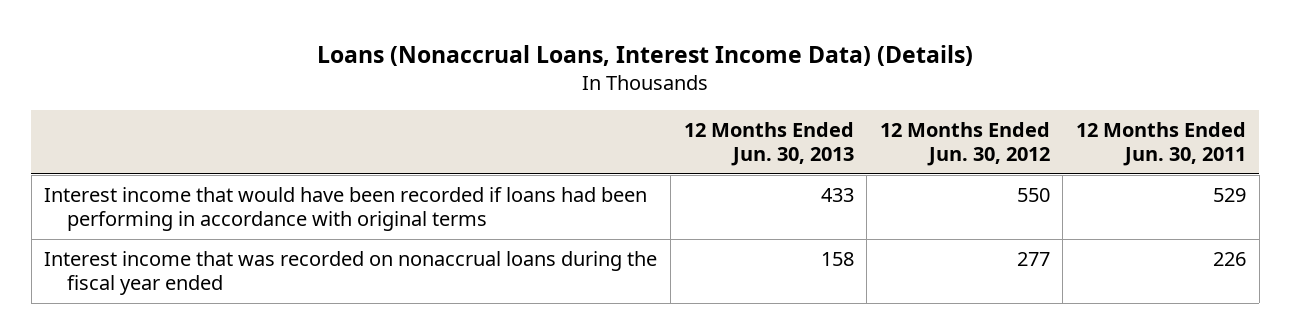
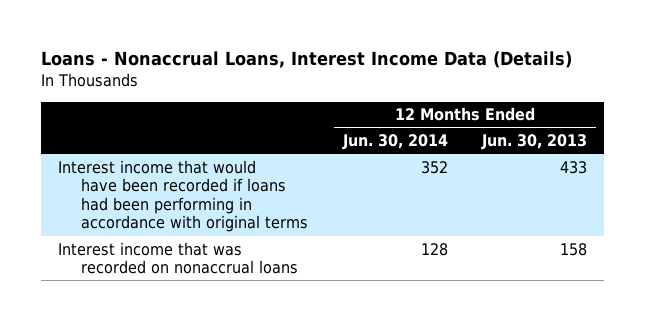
[317,44,974,66] Loans (Nonaccrual Loans, Interest Income Data) (Details) -> [41,51,573,69] Loans - Nonaccrual Loans, Interest Income Data (Details)
[879,122,1050,167] 12 Months Ended Jun. 30, 2012 -> none
[1076,122,1247,167] 12 Months Ended Jun. 30, 2011 -> none
none -> [341,134,448,151] Jun. 30, 2014
[44,251,658,296] Interest income that was recorded on nonaccrual loans during the fiscal year ended -> [58,241,299,275] Interest income that was recorded on nonaccrual loans

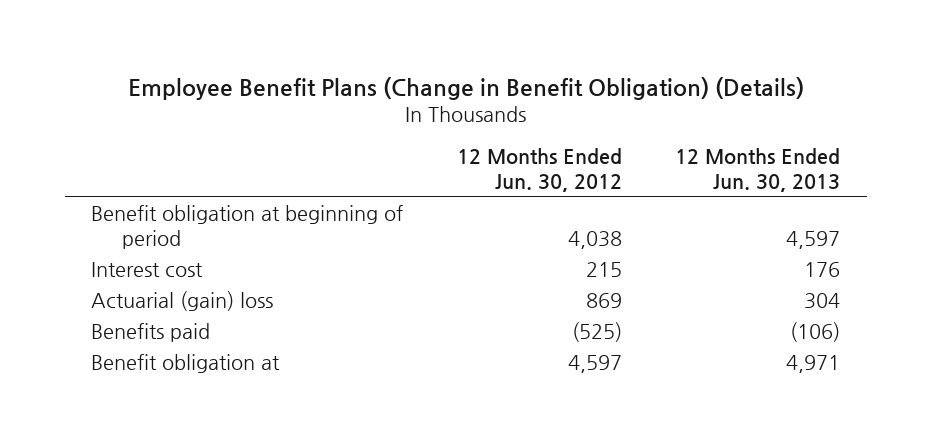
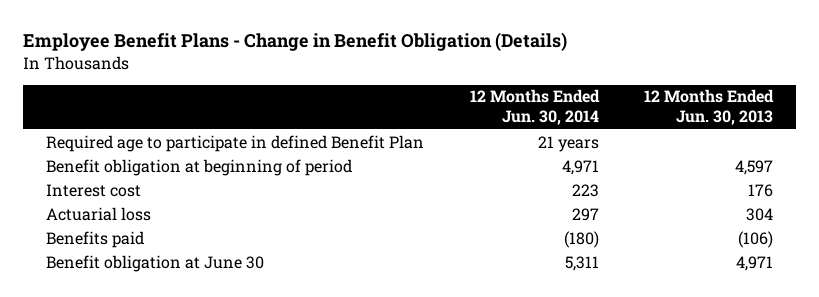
[127,77,804,101] Employee Benefit Plans (Change in Benefit Obligation) (Details) -> [22,32,567,52] Employee Benefit Plans - Change in Benefit Obligation (Details)
[456,148,622,193] 12 Months Ended Jun. 30, 2012 -> none
none -> [469,89,600,126] 12 Months Ended Jun. 30, 2014
none -> [45,134,424,152] Required age to participate in defined Benefit Plan
[91,291,274,312] Actuarial (gain) loss -> [45,206,151,221] Actuarial loss
[91,354,281,374] Benefit obligation at -> [45,254,264,272] Benefit obligation at June 30

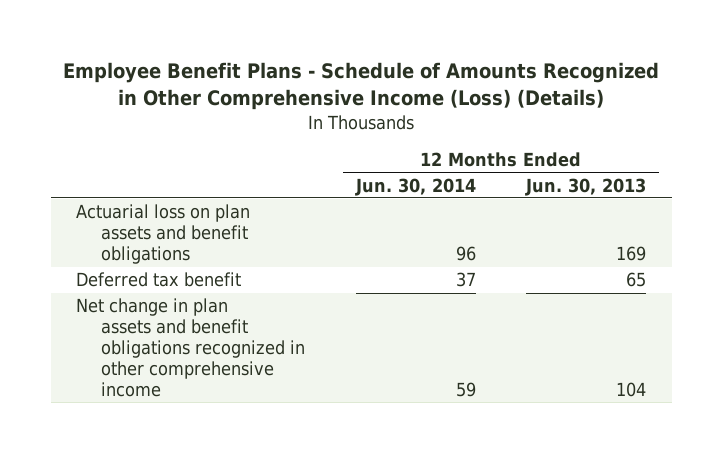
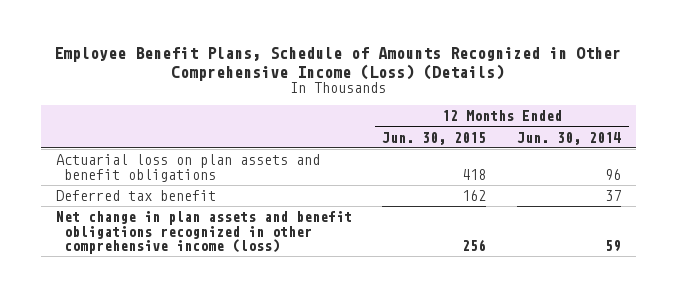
[63,62,660,111] Employee Benefit Plans - Schedule of Amounts Recognized in Other Comprehensive Income (Loss) (Details) -> [54,47,622,81] Employee Benefit Plans, Schedule of Amounts Recognized in Other Comprehensive Income (Loss) (Details)
[525,177,647,196] Jun. 30, 2013 -> none
none -> [382,131,487,145] Jun. 30, 2015
[76,298,306,398] Net change in plan assets and benefit obligations recognized in other comprehensive income -> [56,211,353,254] Net change in plan assets and benefit obligations recognized in other comprehensive income (loss)

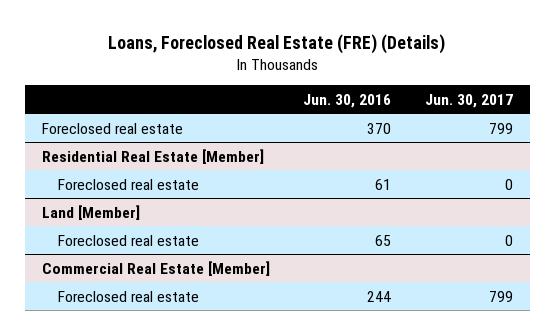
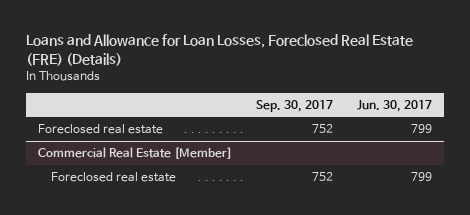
[108,34,446,55] Loans, Foreclosed Real Estate (FRE) (Details) -> [25,33,413,66] Loans and Allowance for Loan Losses, Foreclosed Real Estate (FRE) (Details)
[303,93,392,108] Jun. 30, 2016 -> none
none -> [256,99,334,112] Sep. 30, 2017
[41,148,264,164] Residential Real Estate [Member] -> none
[58,178,200,190] Foreclosed real estate -> none
[41,204,140,220] Land [Member] -> none
[58,234,200,246] Foreclosed real estate -> none

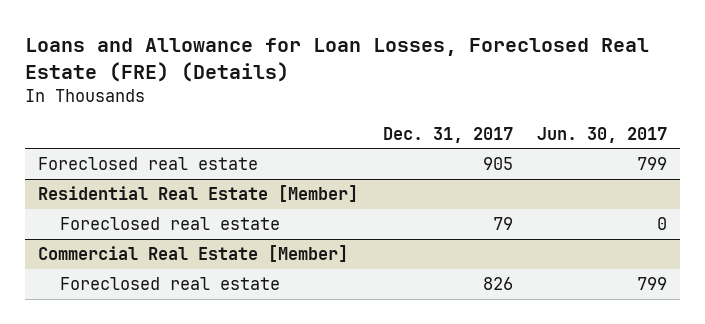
[256,99,334,112] Sep. 30, 2017 -> none
none -> [382,126,513,143] Dec. 31, 2017
none -> [37,185,358,203] Residential Real Estate [Member]
none -> [59,217,280,231] Foreclosed real estate

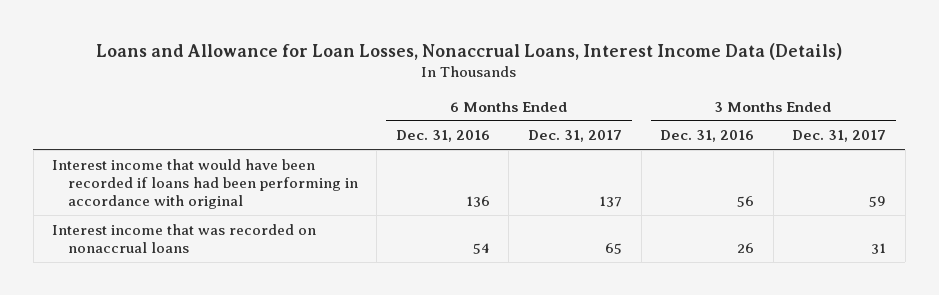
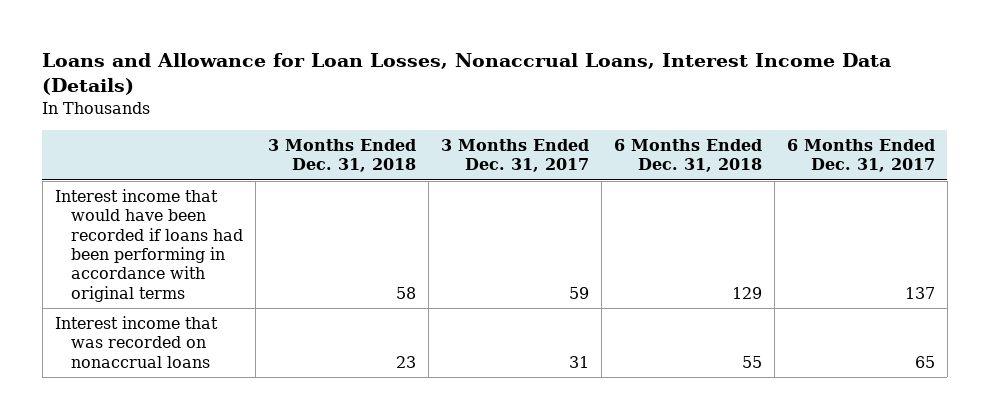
[395,130,490,143] Dec. 31, 2016 -> none
[660,130,755,143] Dec. 31, 2016 -> none
none -> [267,138,416,173] 3 Months Ended Dec. 31, 2018
none -> [613,138,762,173] 6 Months Ended Dec. 31, 2018
[52,158,358,210] Interest income that would have been recorded if loans had been performing in accordance with original -> [54,189,243,302] Interest income that would have been recorded if loans had been performing in accordance with original terms

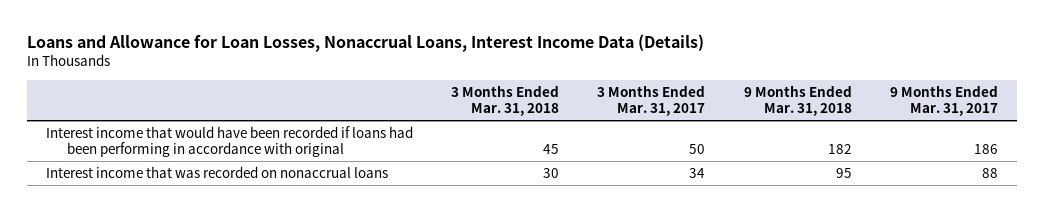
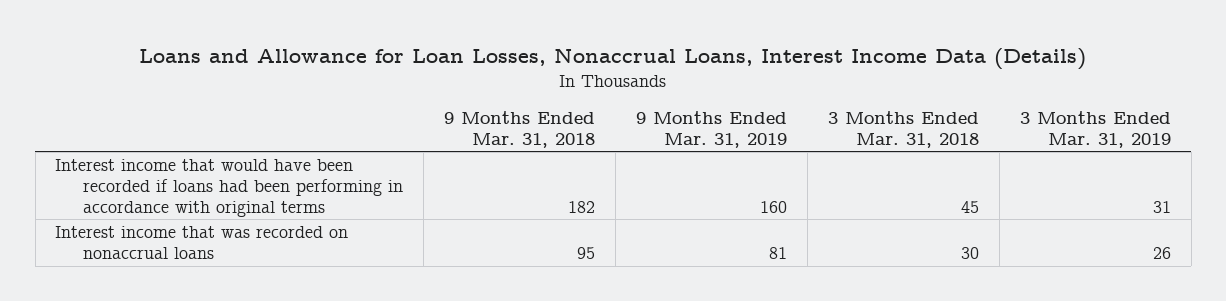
[597,84,706,117] 3 Months Ended Mar. 31, 2017 -> none
[890,84,999,117] 9 Months Ended Mar. 31, 2017 -> none
none -> [635,110,787,148] 9 Months Ended Mar. 31, 2019
none -> [1019,110,1171,148] 3 Months Ended Mar. 31, 2019
[45,126,413,158] Interest income that would have been recorded if loans had been performing in accordance with original -> [55,159,404,217] Interest income that would have been recorded if loans had been performing in accordance with original terms

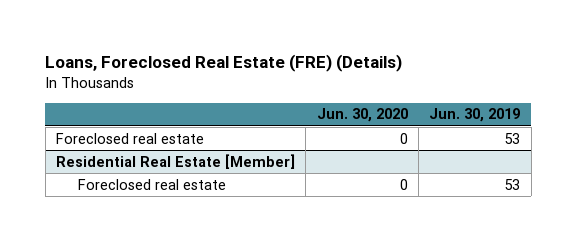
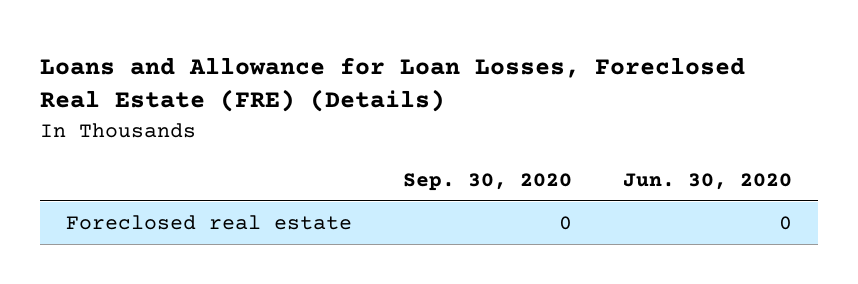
[45,53,403,72] Loans, Foreclosed Real Estate (FRE) (Details) -> [40,56,746,113] Loans and Allowance for Loan Losses, Foreclosed Real Estate (FRE) (Details)
[429,108,521,123] Jun. 30, 2019 -> none
none -> [402,172,572,191] Sep. 30, 2020
[55,153,295,169] Residential Real Estate [Member] -> none
[78,178,227,190] Foreclosed real estate -> none

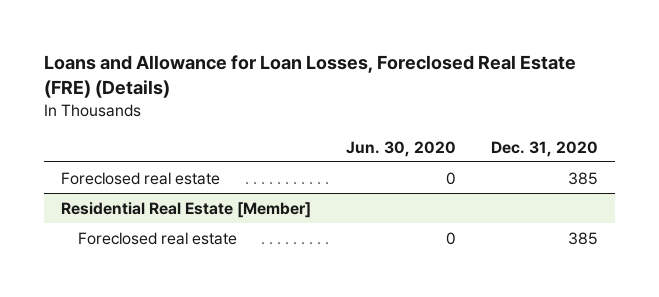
[402,172,572,191] Sep. 30, 2020 -> none
none -> [490,140,598,157] Dec. 31, 2020
none -> [61,201,312,218] Residential Real Estate [Member]
none -> [78,231,238,245] Foreclosed real estate

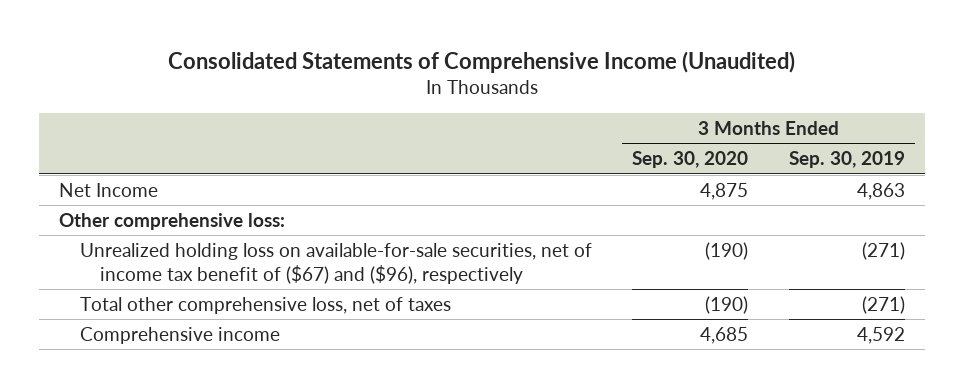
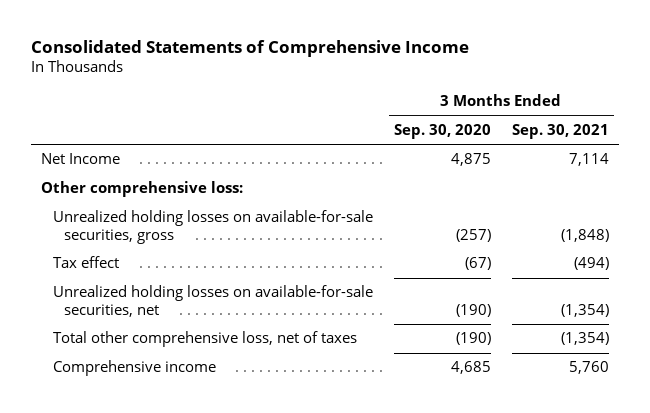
[168,50,796,73] Consolidated Statements of Comprehensive Income (Unaudited) -> [30,39,469,57] Consolidated Statements of Comprehensive Income
[788,151,905,169] Sep. 30, 2019 -> none
none -> [511,123,609,139] Sep. 30, 2021
none -> [52,210,373,245] Unrealized holding losses on available-for-sale securities, gross
none -> [52,256,119,269] Tax effect
[79,242,592,284] Unrealized holding loss on available-for-sale securities, net of income tax benefit of ($67) and ($96), respectively -> [52,285,373,318] Unrealized holding losses on available-for-sale securities, net

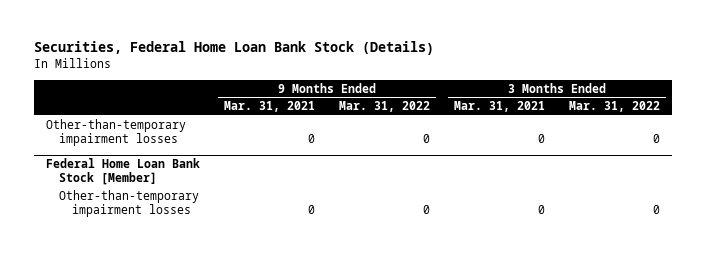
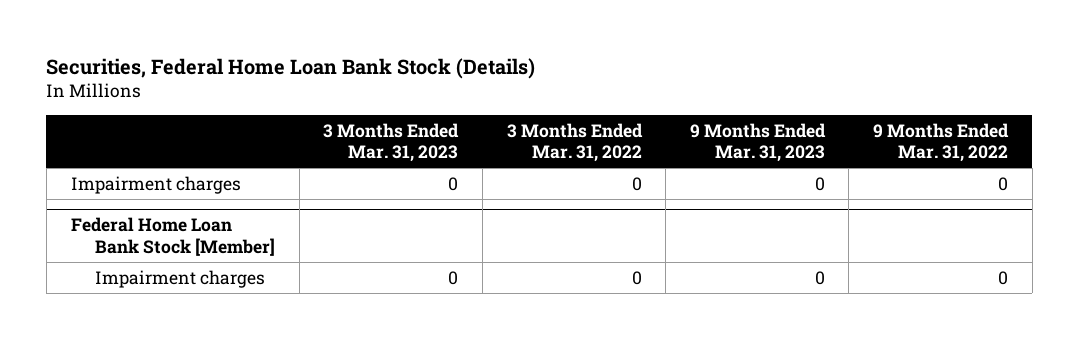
[224,101,316,113] Mar. 31, 2021 -> none
[454,101,546,113] Mar. 31, 2021 -> none
none -> [323,122,460,162] 3 Months Ended Mar. 31, 2023
none -> [689,122,826,162] 9 Months Ended Mar. 31, 2023
[46,118,187,147] Other-than-temporary impairment losses -> [70,175,241,194] Impairment charges
[59,189,200,218] Other-than-temporary impairment losses -> [94,269,265,288] Impairment charges

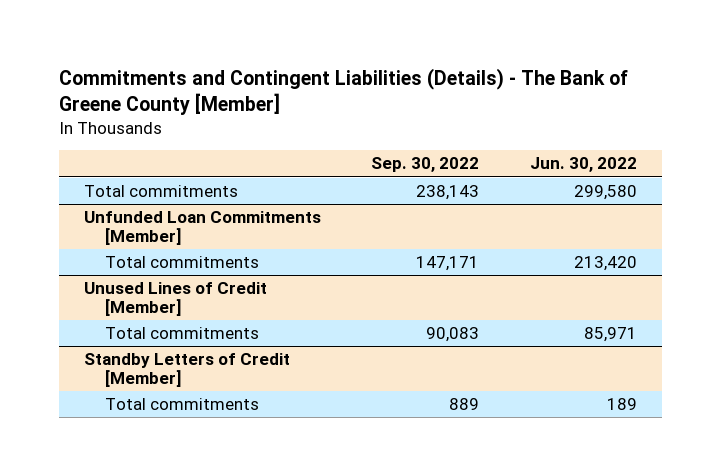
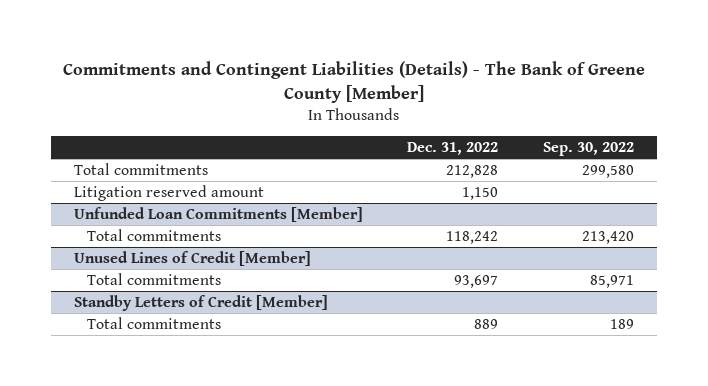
[529,157,637,173] Jun. 30, 2022 -> none
none -> [407,141,499,155] Dec. 31, 2022
[416,184,480,200] 238,143 -> [582,164,635,178] 299,580
none -> [73,184,264,201] Litigation reserved amount
[416,255,480,271] 147,171 -> [582,230,635,244] 213,420
[426,326,480,342] 90,083 -> [590,274,635,288] 85,971
[449,397,480,410] 889 -> [610,318,635,329] 189

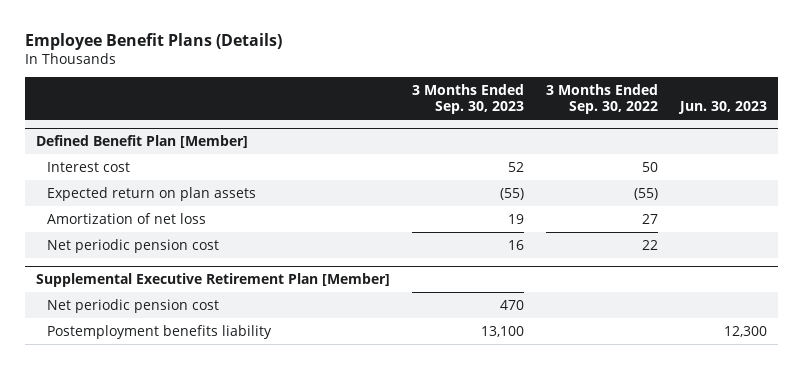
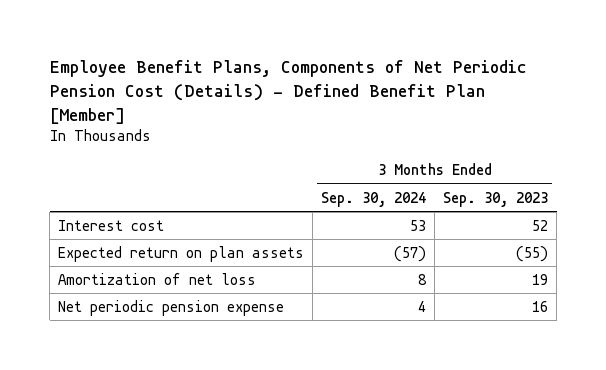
[24,32,282,50] Employee Benefit Plans (Details) -> [49,60,527,124] Employee Benefit Plans, Components of Net Periodic Pension Cost (Details) - Defined Benefit Plan [Member]
[546,83,659,115] 3 Months Ended Sep. 30, 2022 -> none
[678,101,768,115] Jun. 30, 2023 -> none
none -> [321,191,427,207] Sep. 30, 2024
[35,134,248,148] Defined Benefit Plan [Member] -> none
[35,272,390,287] Supplemental Executive Retirement Plan [Member] -> none
[47,298,220,313] Net periodic pension cost -> none
[47,324,273,339] Postemployment benefits liability -> none
[47,238,220,253] Net periodic pension cost -> [58,299,285,316] Net periodic pension expense

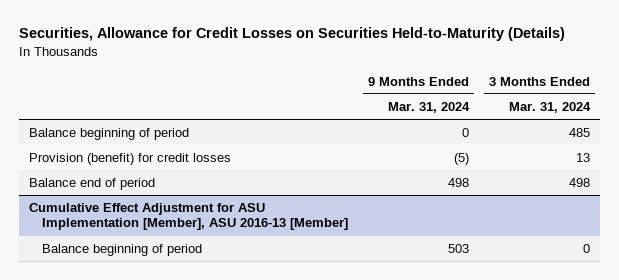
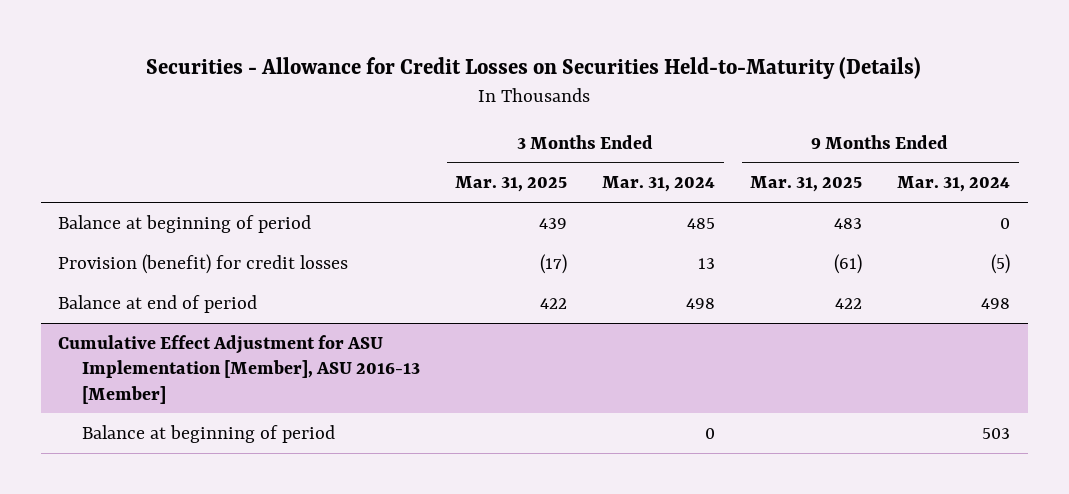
[18,27,565,42] Securities, Allowance for Credit Losses on Securities Held-to-Maturity (Details) -> [146,56,922,79] Securities - Allowance for Credit Losses on Securities Held-to-Maturity (Details)
none -> [455,176,568,193] Mar. 31, 2025
none -> [750,176,863,193] Mar. 31, 2025
[28,128,189,141] Balance beginning of period -> [58,214,312,233] Balance at beginning of period
[28,178,155,191] Balance end of period -> [58,294,258,313] Balance at end of period
[42,244,203,257] Balance beginning of period -> [82,424,336,443] Balance at beginning of period

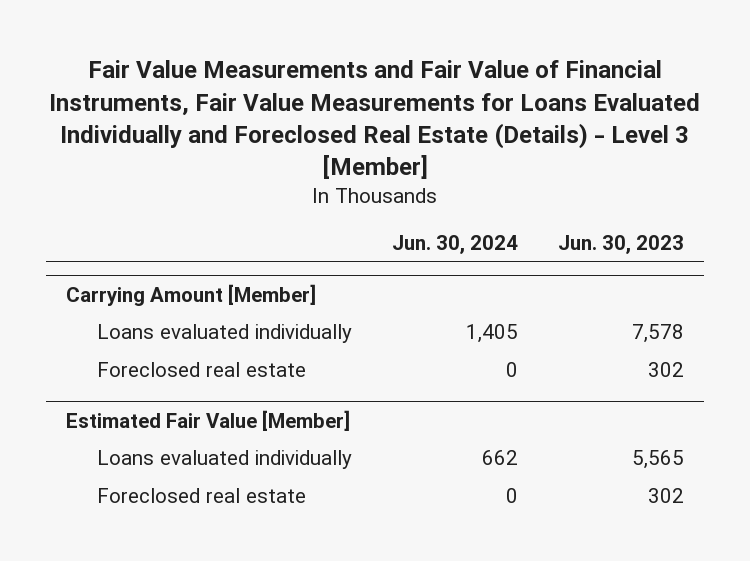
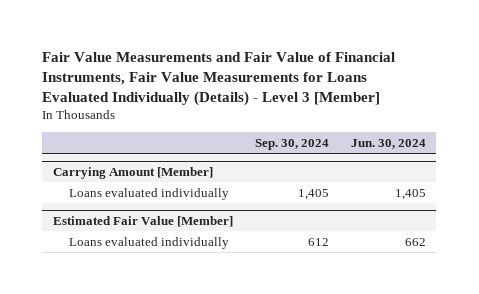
[48,60,700,179] Fair Value Measurements and Fair Value of Financial Instruments, Fair Value Measurements for Loans Evaluated Individually and Foreclosed Real Estate (Details) - Level 3 [Member] -> [42,52,396,107] Fair Value Measurements and Fair Value of Financial Instruments, Fair Value Measurements for Loans Evaluated Individually (Details) - Level 3 [Member]
[557,234,684,254] Jun. 30, 2023 -> none
none -> [254,138,329,150] Sep. 30, 2024
[97,362,307,378] Foreclosed real estate -> none
[97,488,307,504] Foreclosed real estate -> none

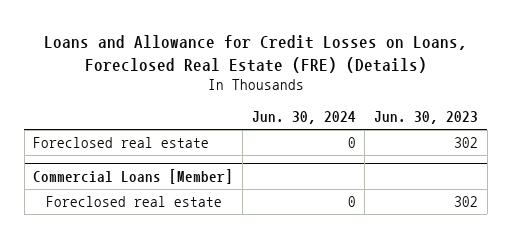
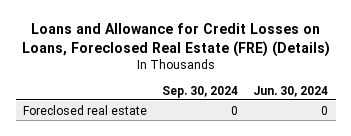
[374,111,479,125] Jun. 30, 2023 -> none
none -> [162,85,239,98] Sep. 30, 2024
[33,168,234,184] Commercial Loans [Member] -> none
[45,196,222,208] Foreclosed real estate -> none

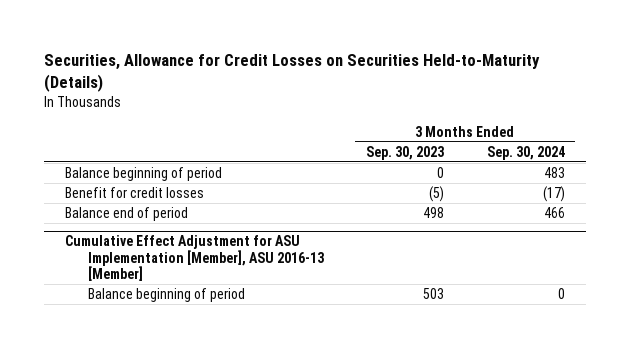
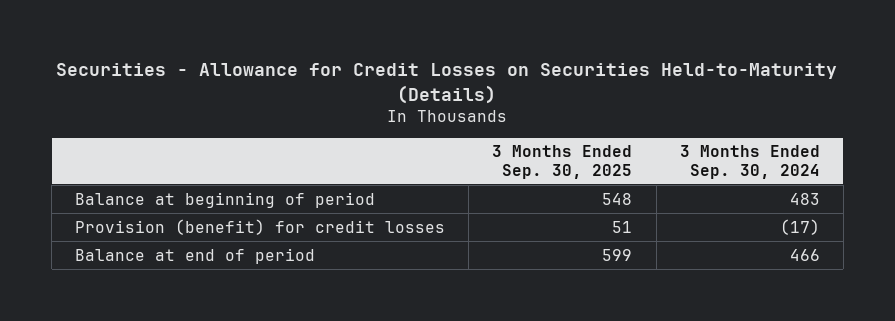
[44,54,541,93] Securities, Allowance for Credit Losses on Securities Held-to-Maturity (Details) -> [56,63,838,104] Securities - Allowance for Credit Losses on Securities Held-to-Maturity (Details)
[366,145,445,160] Sep. 30, 2023 -> none
none -> [492,145,633,179] 3 Months Ended Sep. 30, 2025
[65,235,324,282] Cumulative Effect Adjustment for ASU Implementation [Member], ASU 2016-13 [Member] -> none
[87,288,245,303] Balance beginning of period -> none
[65,167,223,182] Balance beginning of period -> [75,191,376,208] Balance at beginning of period
[65,187,205,199] Benefit for credit losses -> [75,218,446,235] Provision (benefit) for credit losses
[65,207,189,222] Balance end of period -> [75,247,316,264] Balance at end of period

